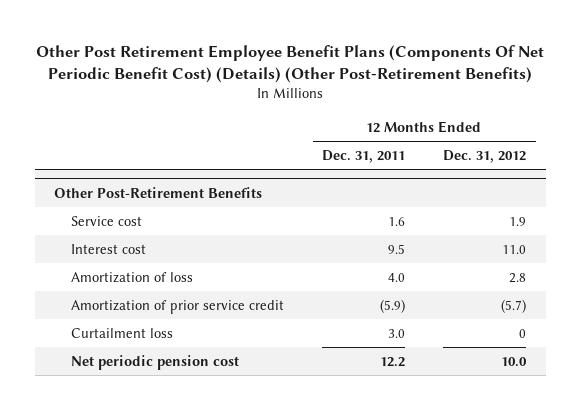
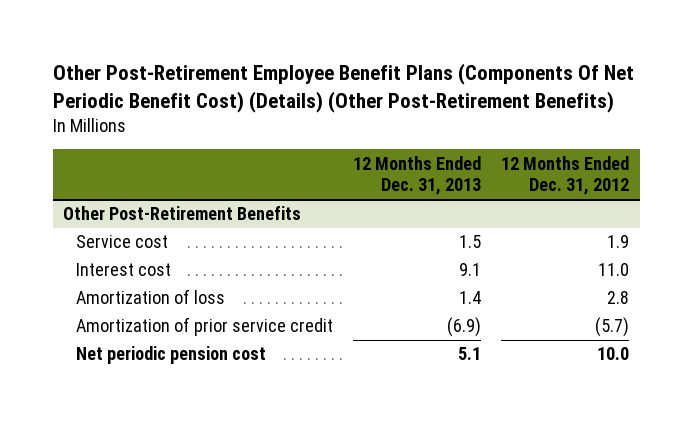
[36,44,545,84] Other Post Retirement Employee Benefit Plans (Components Of Net Periodic Benefit Cost) (Details) (Other Post-Retirement Benefits) -> [52,63,634,113] Other Post-Retirement Employee Benefit Plans (Components Of Net Periodic Benefit Cost) (Details) (Other Post-Retirement Benefits)
[322,149,406,163] Dec. 31, 2011 -> none
none -> [352,155,481,196] 12 Months Ended Dec. 31, 2013
[70,327,173,338] Curtailment loss -> none

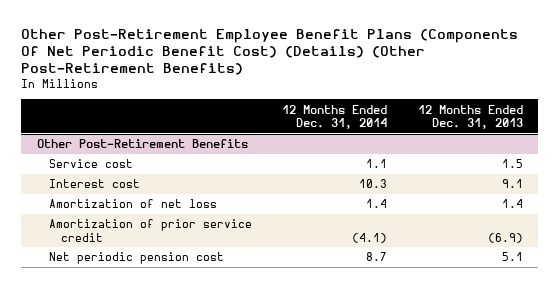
[501,155,630,196] 12 Months Ended Dec. 31, 2012 -> none
none -> [282,104,388,130] 12 Months Ended Dec. 31, 2014
[75,289,225,305] Amortization of loss -> [48,199,217,209] Amortization of net loss

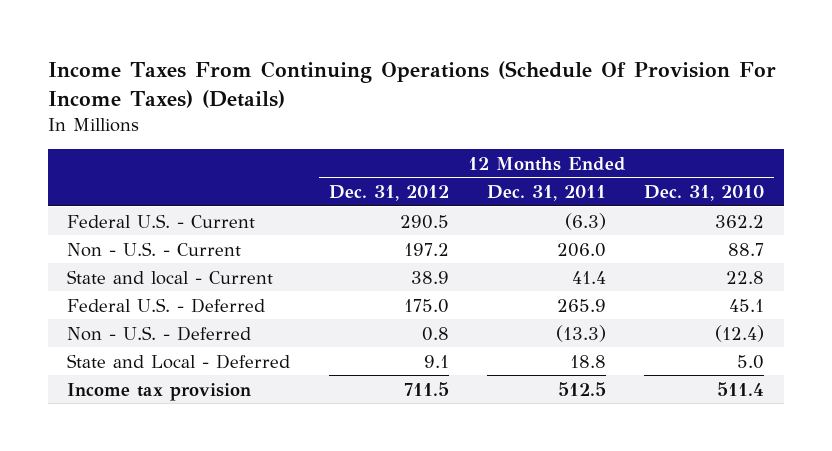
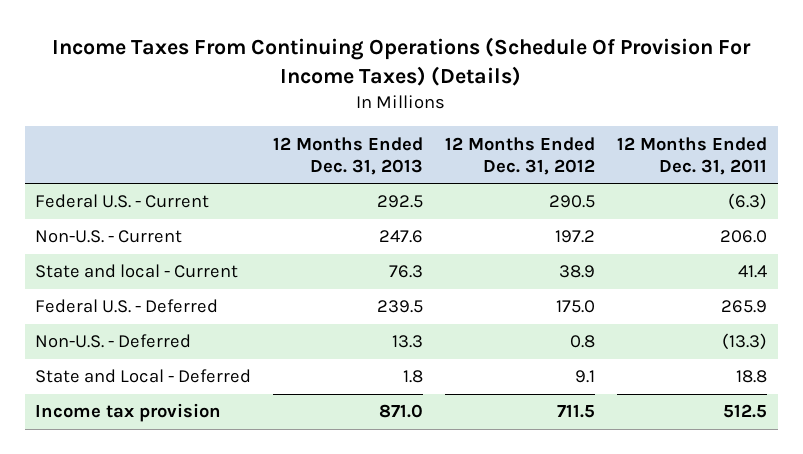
[644,185,765,202] Dec. 31, 2010 -> none
none -> [273,136,424,175] 12 Months Ended Dec. 31, 2013
[67,241,242,257] Non - U.S. - Current -> [35,230,183,244] Non-U.S. - Current
[67,325,252,341] Non - U.S. - Deferred -> [35,334,192,349] Non-U.S. - Deferred

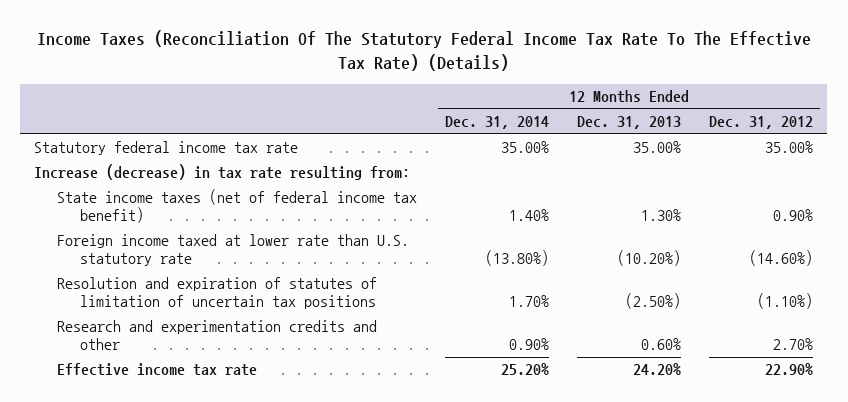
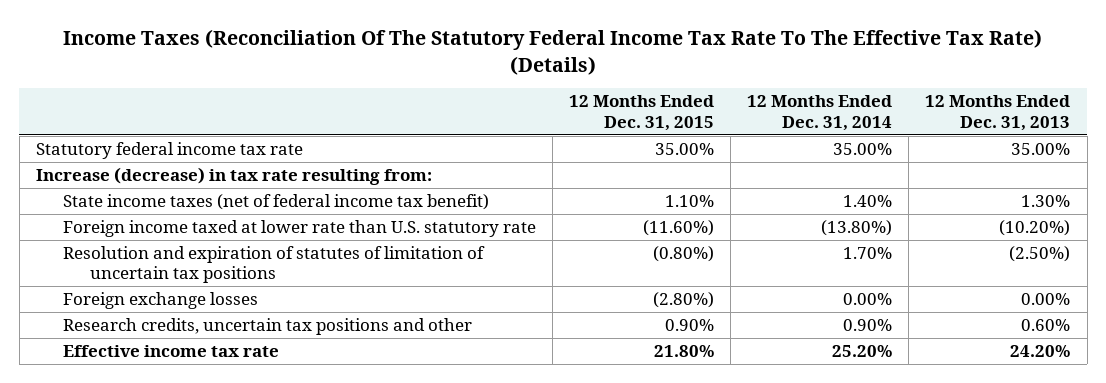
[709,116,814,130] Dec. 31, 2012 -> none
none -> [568,95,714,131] 12 Months Ended Dec. 31, 2015
none -> [62,291,258,309] Foreign exchange losses
[57,320,378,351] Research and experimentation credits and other -> [62,317,472,335] Research credits, uncertain tax positions and other

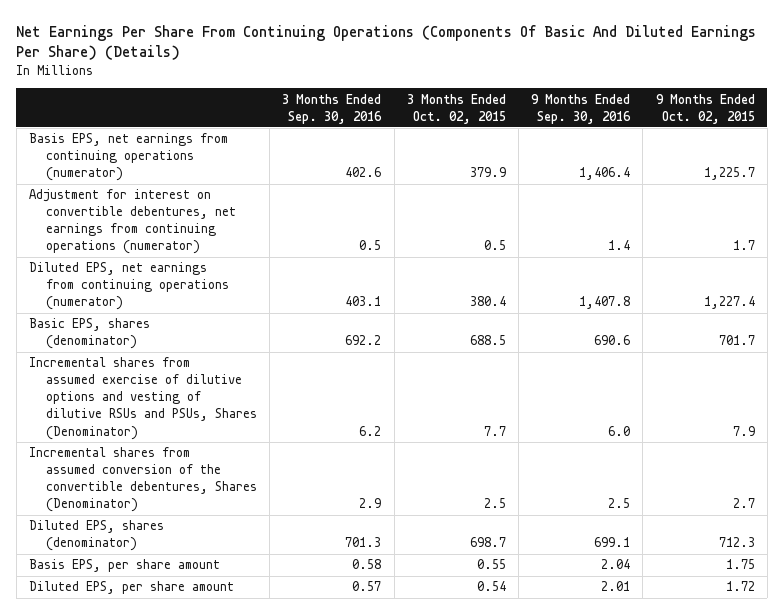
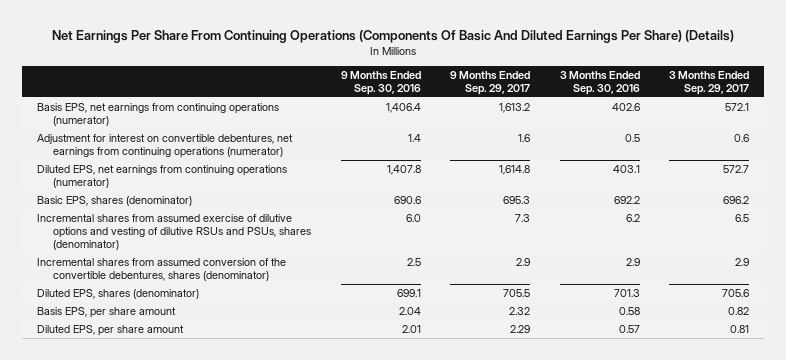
[406,93,506,124] 3 Months Ended Oct. 02, 2015 -> none
[655,93,755,124] 9 Months Ended Oct. 02, 2015 -> none
none -> [450,70,531,95] 9 Months Ended Sep. 29, 2017
none -> [668,70,749,95] 3 Months Ended Sep. 29, 2017
[29,357,257,440] Incremental shares from assumed exercise of dilutive options and vesting of dilutive RSUs and PSUs, Shares (Denominator) -> [36,214,312,251] Incremental shares from assumed exercise of dilutive options and vesting of dilutive RSUs and PSUs, shares (denominator)
[29,447,257,513] Incremental shares from assumed conversion of the convertible debentures, Shares (Denominator) -> [36,258,286,282] Incremental shares from assumed conversion of the convertible debentures, shares (denominator)

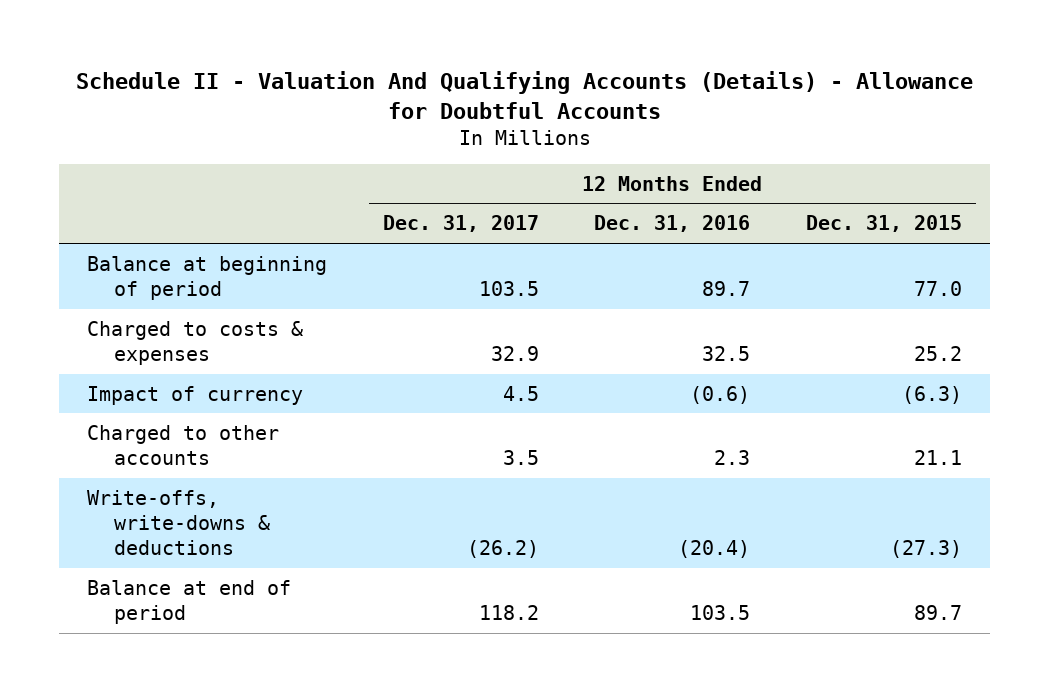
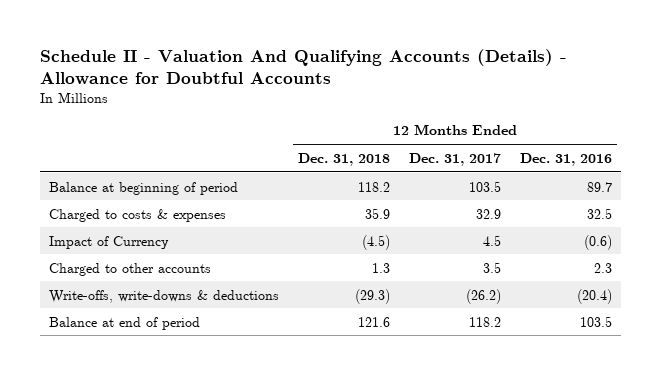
[806,215,963,233] Dec. 31, 2015 -> none
none -> [298,152,391,166] Dec. 31, 2018
[87,385,304,405] Impact of currency -> [49,235,170,249] Impact of Currency

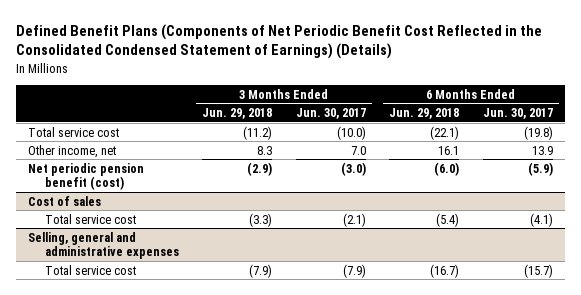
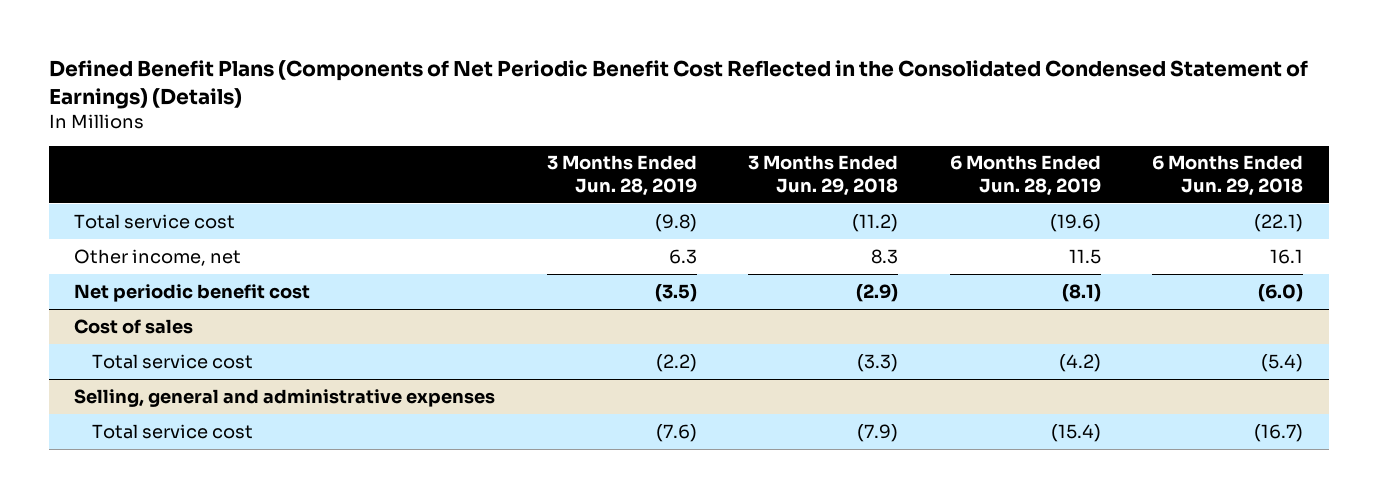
[295,108,366,120] Jun. 30, 2017 -> none
[482,108,553,120] Jun. 30, 2017 -> none
none -> [546,155,697,196] 3 Months Ended Jun. 28, 2019
none -> [949,155,1101,196] 6 Months Ended Jun. 28, 2019
[27,162,144,191] Net periodic pension benefit (cost) -> [74,283,311,302] Net periodic benefit cost

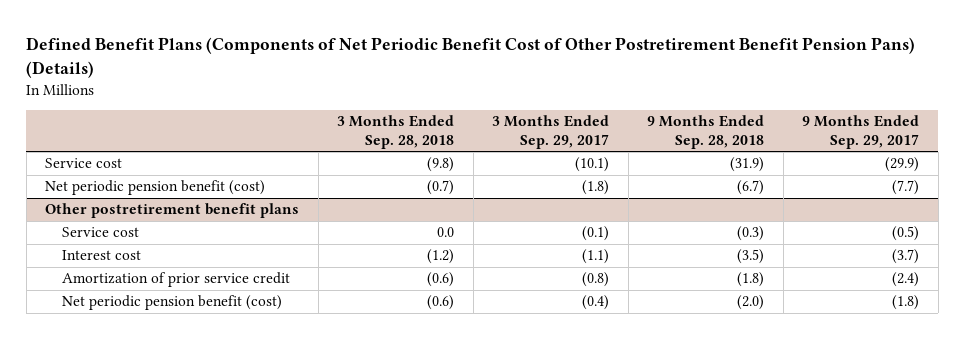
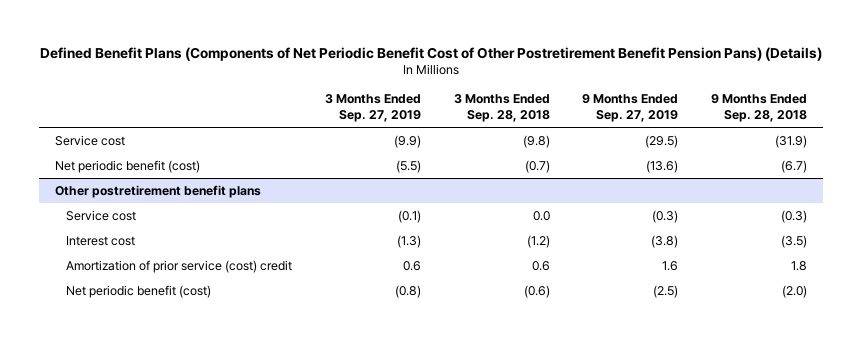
[492,115,610,149] 3 Months Ended Sep. 29, 2017 -> none
[802,115,920,149] 9 Months Ended Sep. 29, 2017 -> none
none -> [324,94,421,123] 3 Months Ended Sep. 27, 2019
none -> [582,94,679,123] 9 Months Ended Sep. 27, 2019
[45,180,266,196] Net periodic pension benefit (cost) -> [54,159,200,173] Net periodic benefit (cost)
[61,272,290,288] Amortization of prior service credit -> [66,259,293,273] Amortization of prior service (cost) credit
[427,272,455,288] (0.6) -> [531,260,550,271] 0.6
[737,272,765,288] (1.8) -> [791,260,808,271] 1.8
[61,295,282,311] Net periodic pension benefit (cost) -> [66,284,212,298] Net periodic benefit (cost)

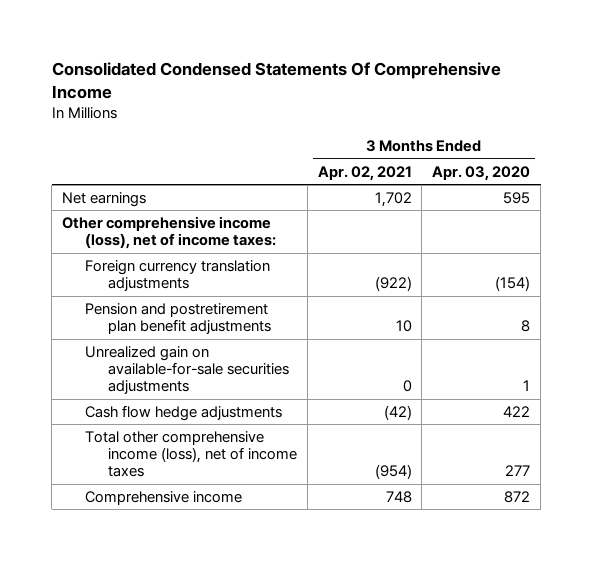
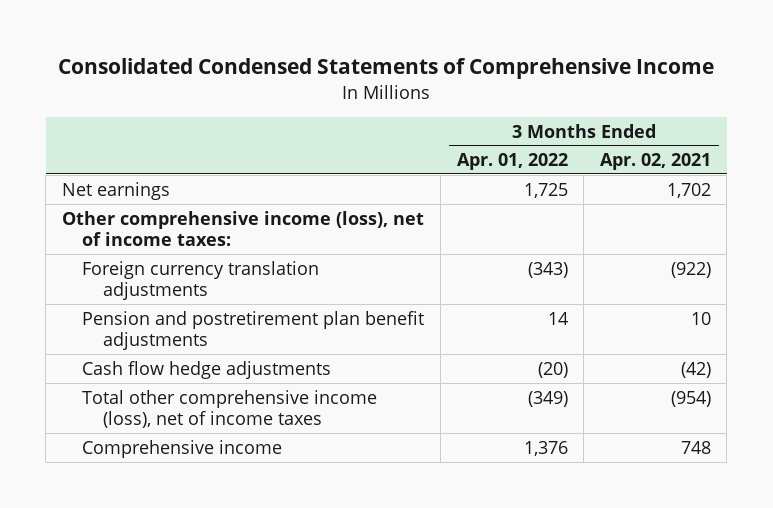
[51,61,501,100] Consolidated Condensed Statements Of Comprehensive Income -> [58,57,715,79] Consolidated Condensed Statements of Comprehensive Income
[432,165,531,181] Apr. 03, 2020 -> none
none -> [456,153,568,171] Apr. 01, 2022
[85,346,290,395] Unrealized gain on available-for-sale securities adjustments -> none

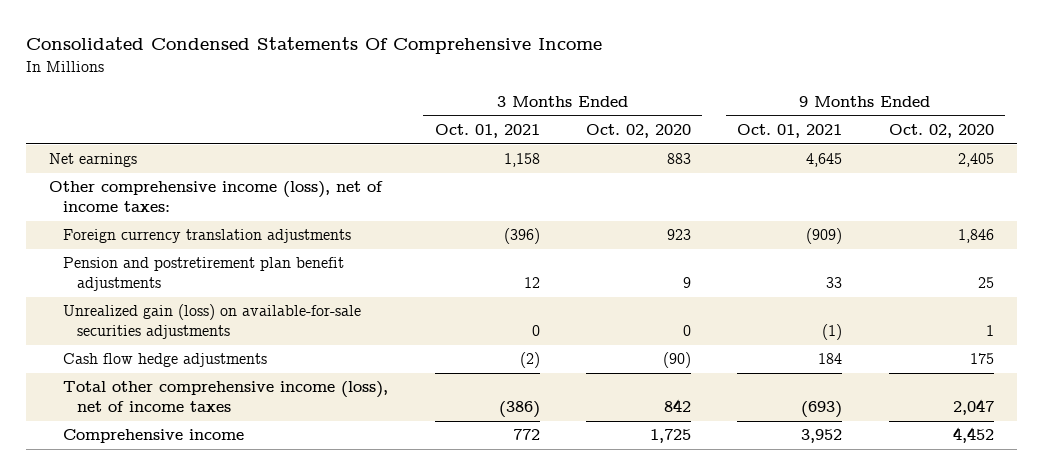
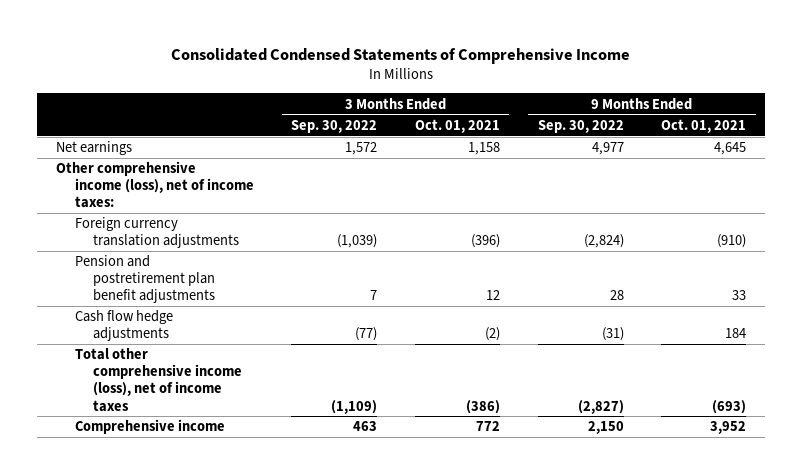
[26,37,603,55] Consolidated Condensed Statements Of Comprehensive Income -> [171,47,631,64] Consolidated Condensed Statements of Comprehensive Income
[585,123,691,138] Oct. 02, 2020 -> none
[888,123,994,138] Oct. 02, 2020 -> none
none -> [291,119,378,133] Sep. 30, 2022
none -> [537,119,624,133] Sep. 30, 2022
[806,228,843,245] (909) -> [717,234,747,249] (910)
[63,304,362,340] Unrealized gain (loss) on available-for-sale securities adjustments -> none

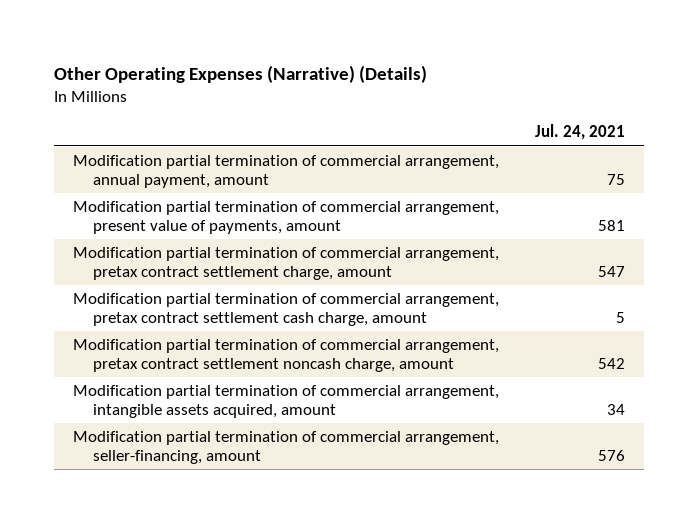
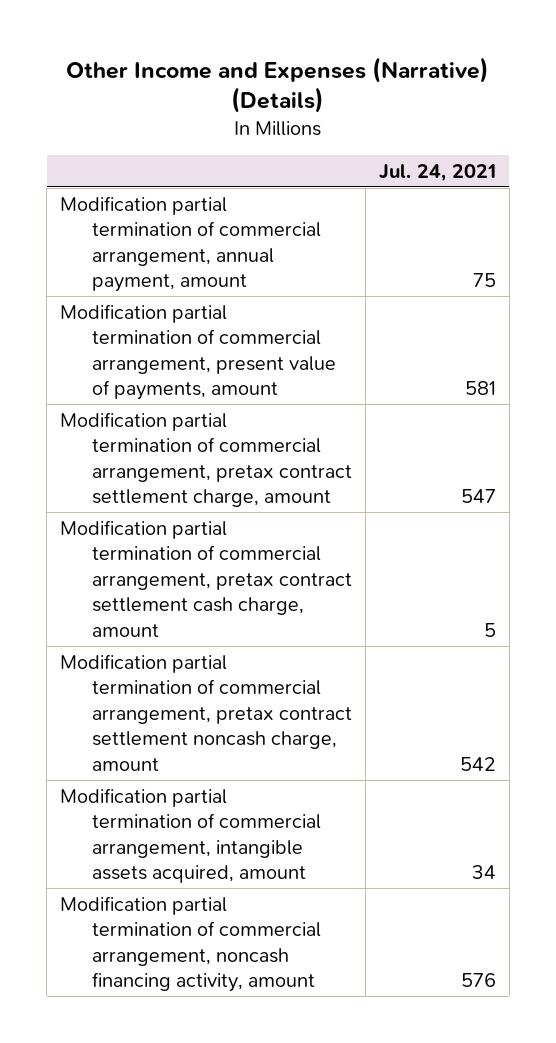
[54,64,428,83] Other Operating Expenses (Narrative) (Details) -> [65,56,489,114] Other Income and Expenses (Narrative) (Details)
[72,430,499,464] Modification partial termination of commercial arrangement, seller-financing, amount -> [60,895,321,993] Modification partial termination of commercial arrangement, noncash financing activity, amount

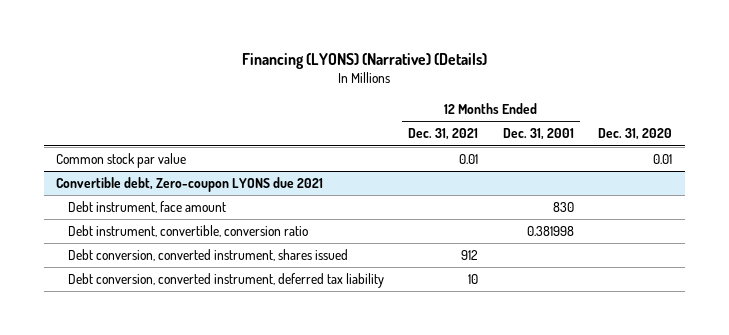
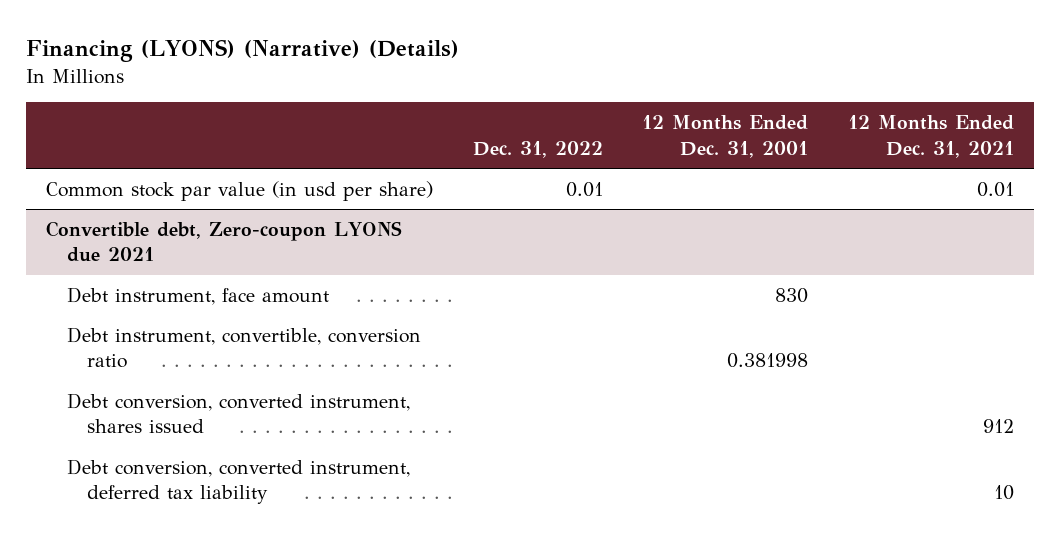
[598,128,673,141] Dec. 31, 2020 -> none
none -> [472,140,603,158] Dec. 31, 2022
[56,153,187,169] Common stock par value -> [45,180,433,201] Common stock par value (in usd per share)

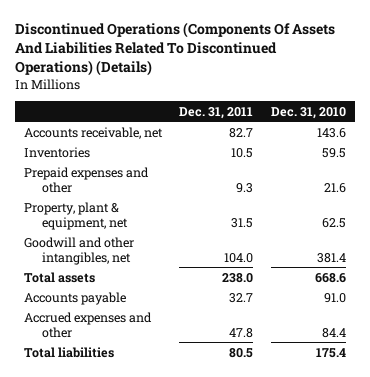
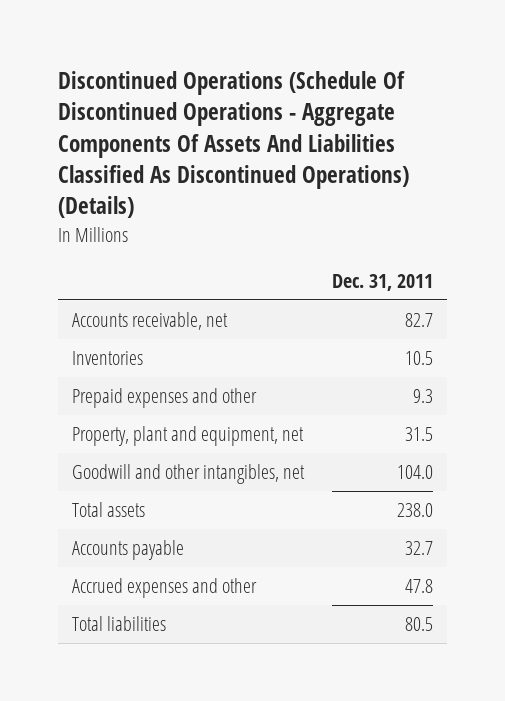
[14,21,335,77] Discontinued Operations (Components Of Assets And Liabilities Related To Discontinued Operations) (Details) -> [57,71,409,219] Discontinued Operations (Schedule Of Discontinued Operations - Aggregate Components Of Assets And Liabilities Classified As Discontinued Operations) (Details)
[270,106,346,119] Dec. 31, 2010 -> none
[23,201,129,230] Property, plant & equipment, net -> [71,426,304,447] Property, plant and equipment, net

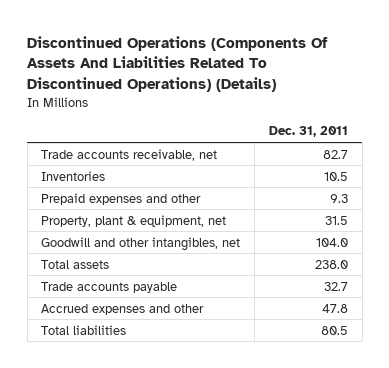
[57,71,409,219] Discontinued Operations (Schedule Of Discontinued Operations - Aggregate Components Of Assets And Liabilities Classified As Discontinued Operations) (Details) -> [27,35,329,92] Discontinued Operations (Components Of Assets And Liabilities Related To Discontinued Operations) (Details)
[71,312,228,331] Accounts receivable, net -> [41,148,218,161] Trade accounts receivable, net
[71,426,304,447] Property, plant and equipment, net -> [41,214,227,227] Property, plant & equipment, net
[71,540,184,561] Accounts payable -> [41,281,178,293] Trade accounts payable

